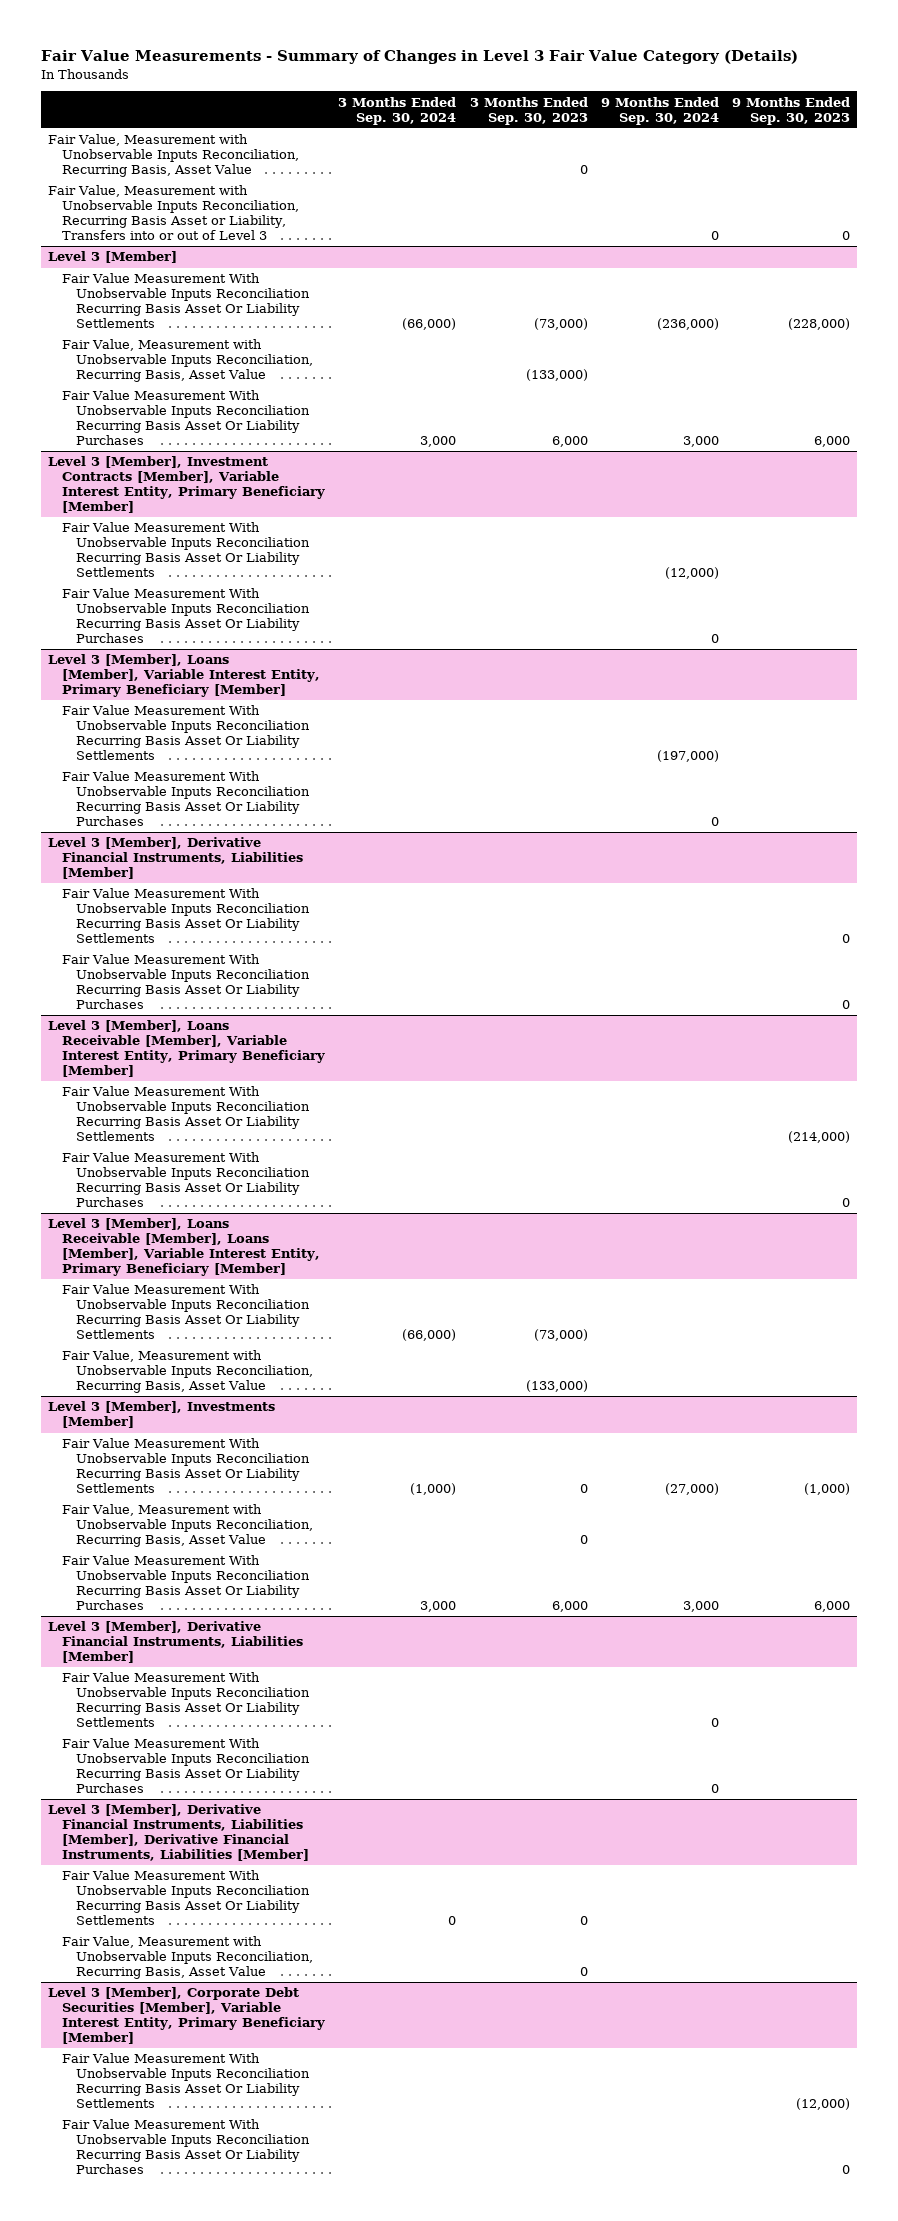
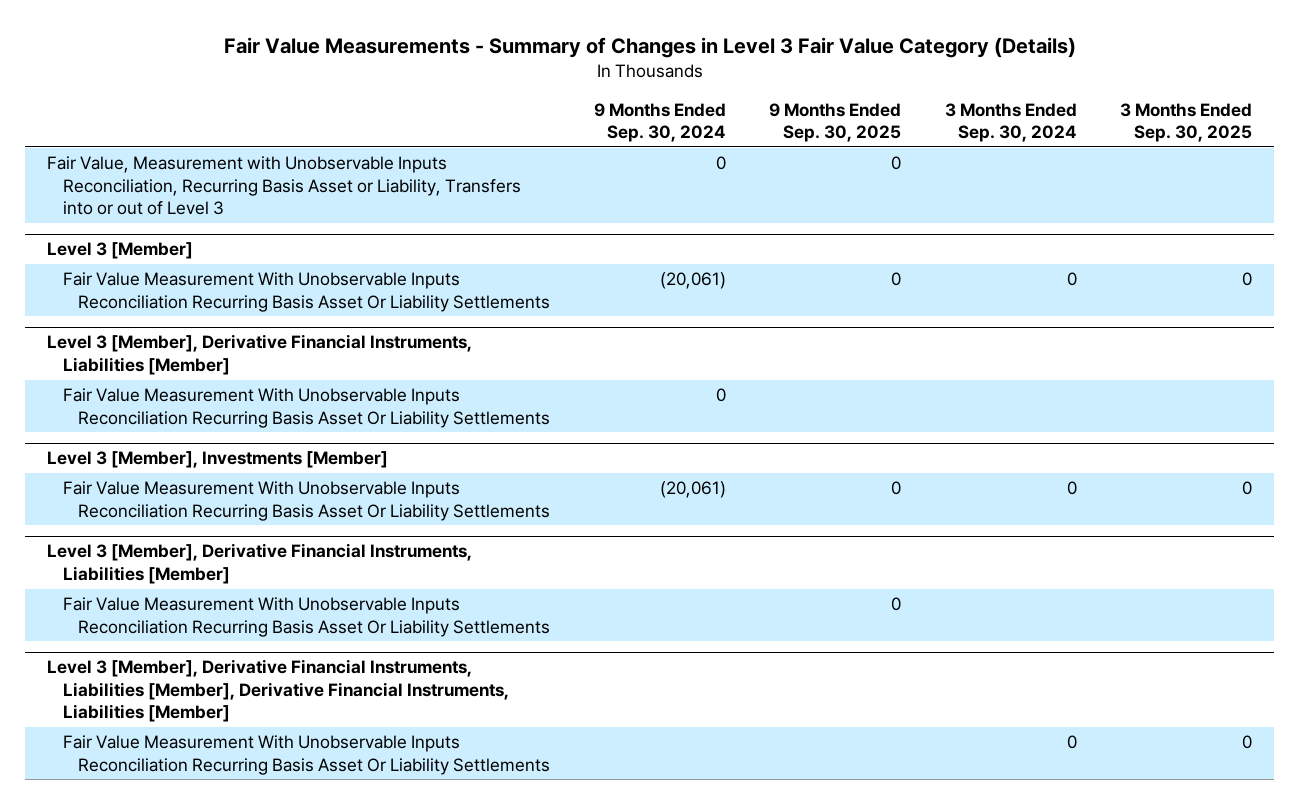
[469,96,588,125] 3 Months Ended Sep. 30, 2023 -> none
[732,96,851,125] 9 Months Ended Sep. 30, 2023 -> none
none -> [769,102,902,142] 9 Months Ended Sep. 30, 2025
none -> [1120,102,1253,142] 3 Months Ended Sep. 30, 2025
[48,134,299,178] Fair Value, Measurement with Unobservable Inputs Reconciliation, Recurring Basis, Asset Value -> none
[61,339,313,383] Fair Value, Measurement with Unobservable Inputs Reconciliation, Recurring Basis, Asset Value -> none
[61,390,310,446] Fair Value Measurement With Unobservable Inputs Reconciliation Recurring Basis Asset Or Liability Purchases -> none
[48,456,325,514] Level 3 [Member], Investment Contracts [Member], Variable Interest Entity, Primary Beneficiary [Member] -> none
[61,522,310,578] Fair Value Measurement With Unobservable Inputs Reconciliation Recurring Basis Asset Or Liability Settlements -> none
[61,588,310,644] Fair Value Measurement With Unobservable Inputs Reconciliation Recurring Basis Asset Or Liability Purchases -> none
[48,654,320,698] Level 3 [Member], Loans [Member], Variable Interest Entity, Primary Beneficiary [Member] -> none
[61,705,310,761] Fair Value Measurement With Unobservable Inputs Reconciliation Recurring Basis Asset Or Liability Settlements -> none
[61,771,310,827] Fair Value Measurement With Unobservable Inputs Reconciliation Recurring Basis Asset Or Liability Purchases -> none
[402,318,457,331] (66,000) -> [1066,272,1077,287] 0
[656,318,719,331] (236,000) -> [659,272,726,290] (20,061)
[61,954,310,1010] Fair Value Measurement With Unobservable Inputs Reconciliation Recurring Basis Asset Or Liability Purchases -> none
[48,1020,325,1078] Level 3 [Member], Loans Receivable [Member], Variable Interest Entity, Primary Beneficiary [Member] -> none
[61,1086,310,1142] Fair Value Measurement With Unobservable Inputs Reconciliation Recurring Basis Asset Or Liability Settlements -> none
[61,1152,310,1208] Fair Value Measurement With Unobservable Inputs Reconciliation Recurring Basis Asset Or Liability Purchases -> none
[48,1218,320,1277] Level 3 [Member], Loans Receivable [Member], Loans [Member], Variable Interest Entity, Primary Beneficiary [Member] -> none
[61,1284,310,1340] Fair Value Measurement With Unobservable Inputs Reconciliation Recurring Basis Asset Or Liability Settlements -> none
[61,1350,313,1394] Fair Value, Measurement with Unobservable Inputs Reconciliation, Recurring Basis, Asset Value -> none
[61,1672,310,1728] Fair Value Measurement With Unobservable Inputs Reconciliation Recurring Basis Asset Or Liability Settlements -> [62,388,551,428] Fair Value Measurement With Unobservable Inputs Reconciliation Recurring Basis Asset Or Liability Settlements
[61,1504,313,1548] Fair Value, Measurement with Unobservable Inputs Reconciliation, Recurring Basis, Asset Value -> none
[61,1555,310,1611] Fair Value Measurement With Unobservable Inputs Reconciliation Recurring Basis Asset Or Liability Purchases -> none
[410,1483,457,1496] (1,000) -> [1066,481,1077,496] 0
[664,1483,719,1496] (27,000) -> [659,481,726,499] (20,061)
[61,1738,310,1794] Fair Value Measurement With Unobservable Inputs Reconciliation Recurring Basis Asset Or Liability Purchases -> none
[61,888,310,944] Fair Value Measurement With Unobservable Inputs Reconciliation Recurring Basis Asset Or Liability Settlements -> [62,597,551,637] Fair Value Measurement With Unobservable Inputs Reconciliation Recurring Basis Asset Or Liability Settlements
[61,1936,313,1980] Fair Value, Measurement with Unobservable Inputs Reconciliation, Recurring Basis, Asset Value -> none
[48,1987,325,2045] Level 3 [Member], Corporate Debt Securities [Member], Variable Interest Entity, Primary Beneficiary [Member] -> none
[61,2053,310,2109] Fair Value Measurement With Unobservable Inputs Reconciliation Recurring Basis Asset Or Liability Settlements -> none
[61,2119,310,2175] Fair Value Measurement With Unobservable Inputs Reconciliation Recurring Basis Asset Or Liability Purchases -> none

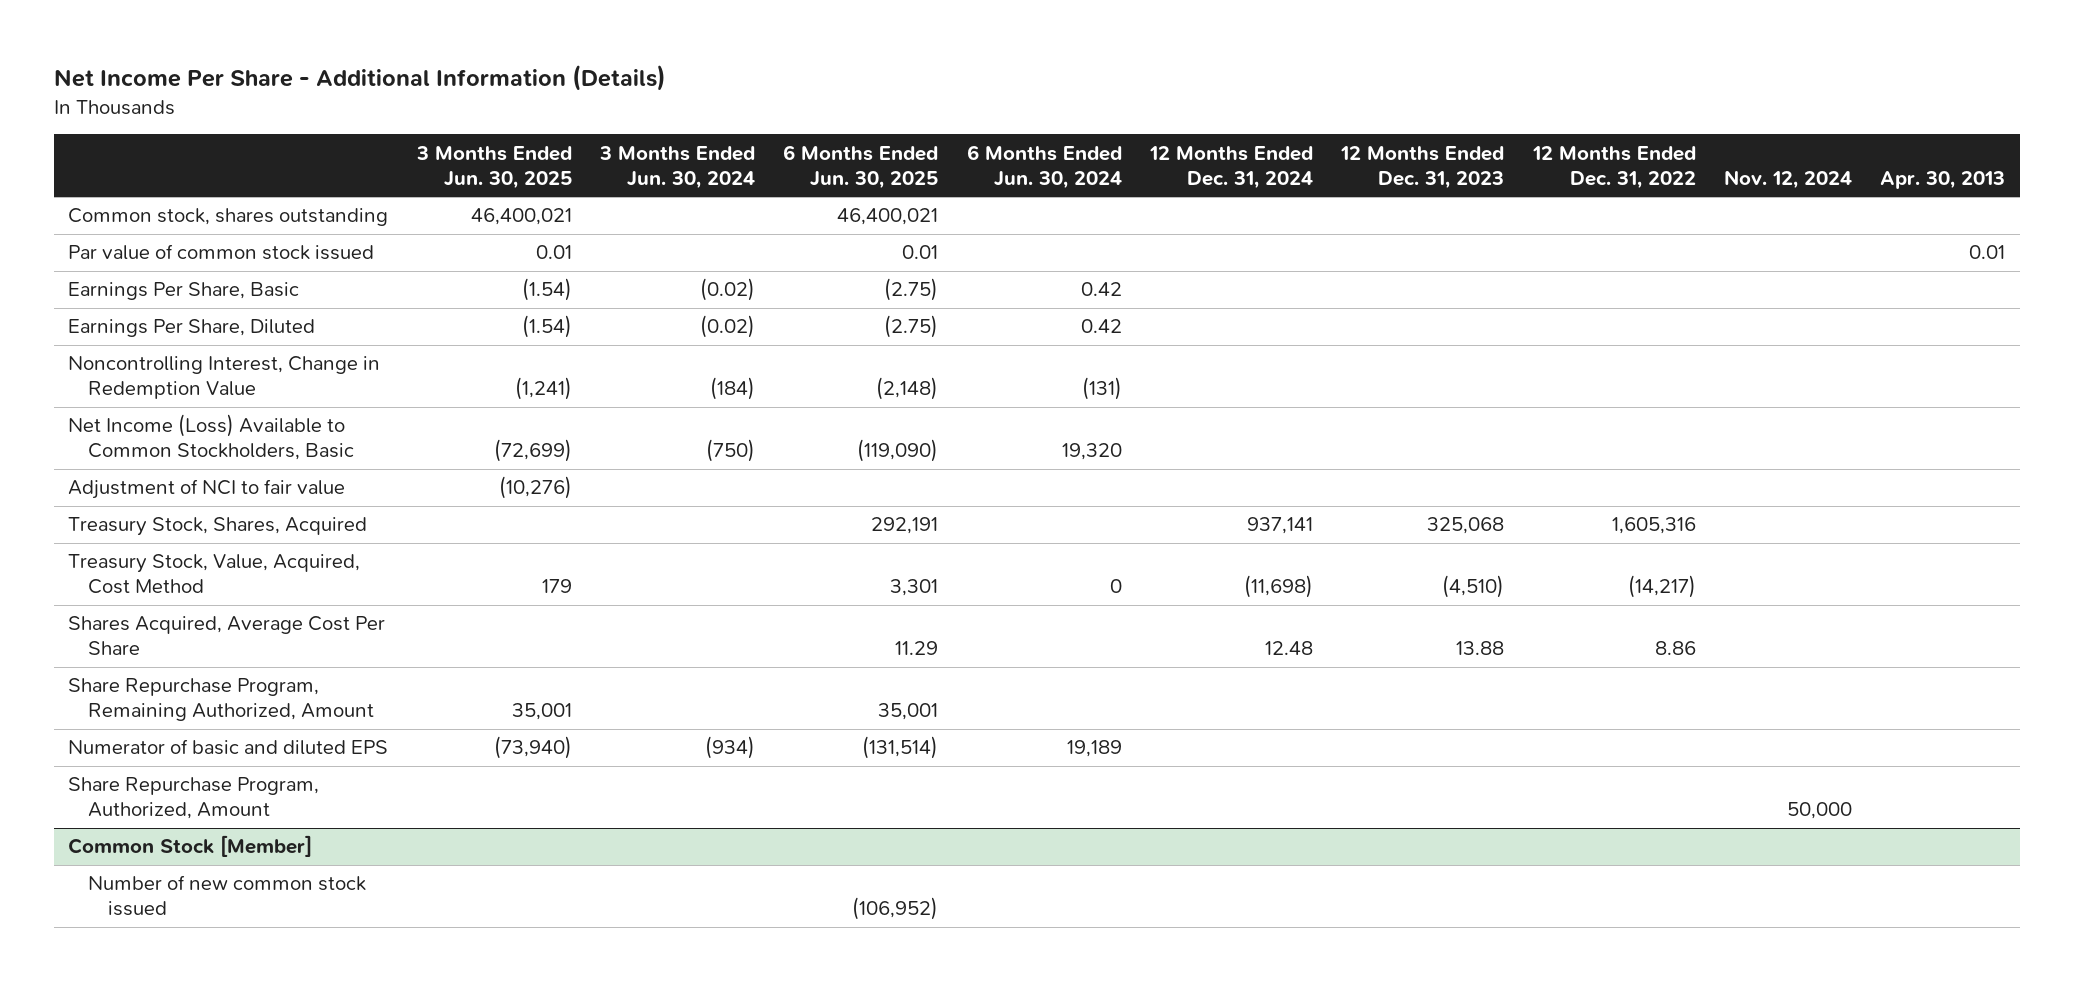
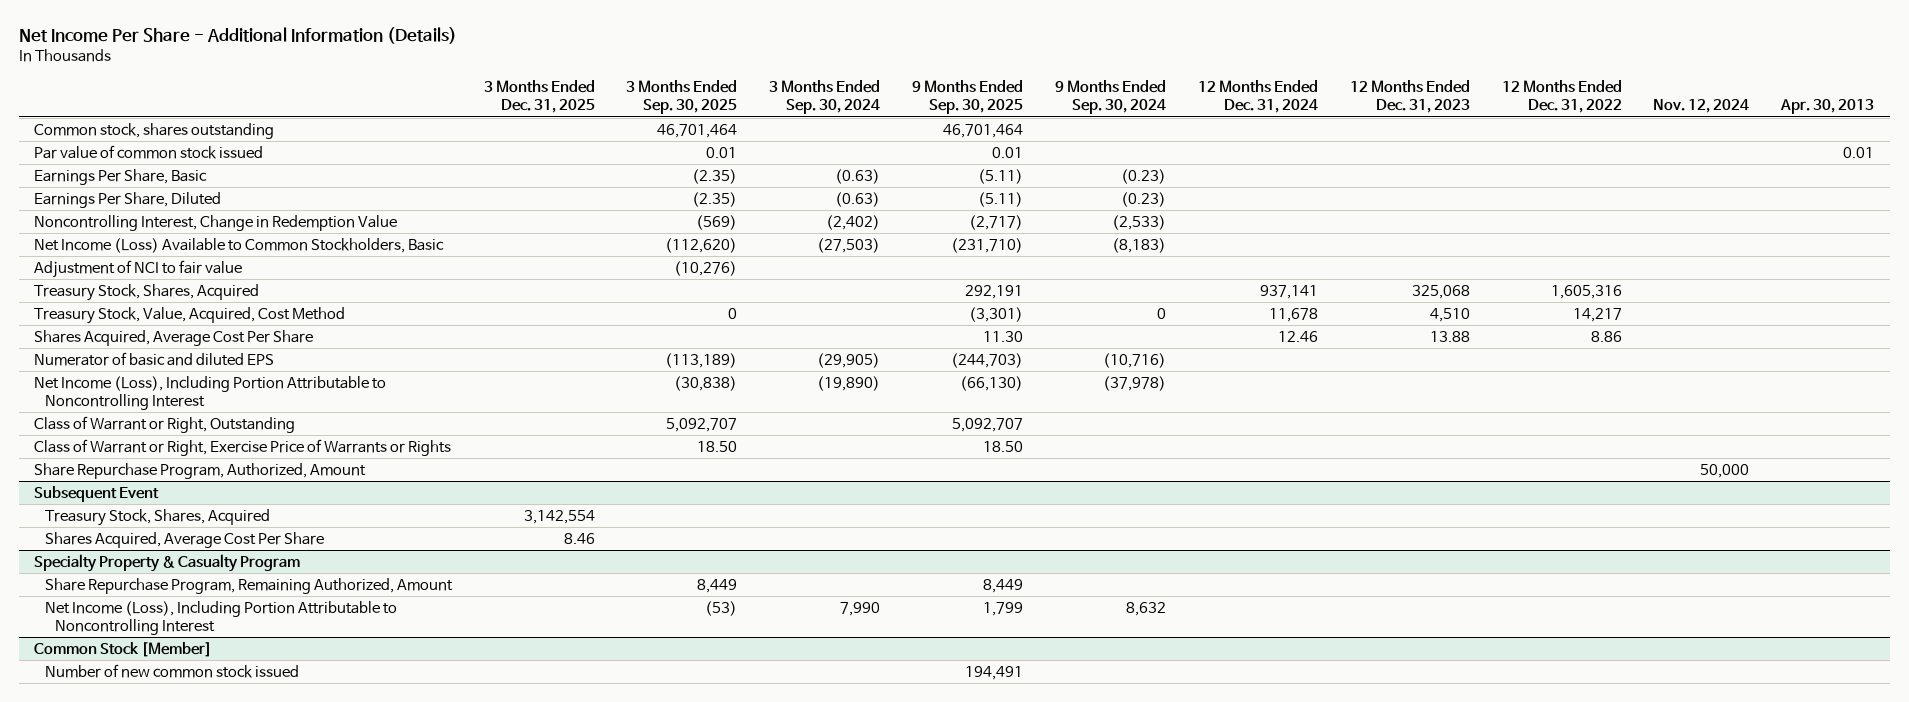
[415,145,572,189] 3 Months Ended Jun. 30, 2025 -> none
[599,145,756,189] 3 Months Ended Jun. 30, 2024 -> none
[783,144,939,189] 6 Months Ended Jun. 30, 2025 -> none
[966,144,1122,189] 6 Months Ended Jun. 30, 2024 -> none
none -> [483,79,595,114] 3 Months Ended Dec. 31, 2025
none -> [626,79,738,115] 3 Months Ended Sep. 30, 2025
none -> [769,79,881,115] 3 Months Ended Sep. 30, 2024
none -> [912,79,1024,115] 9 Months Ended Sep. 30, 2025
none -> [1055,79,1167,115] 9 Months Ended Sep. 30, 2024
[68,678,375,722] Share Repurchase Program, Remaining Authorized, Amount -> none
[1244,575,1314,599] (11,698) -> [1268,307,1318,322] 11,678
[1442,575,1505,599] (4,510) -> [1429,307,1470,322] 4,510
[1627,575,1696,599] (14,217) -> [1572,307,1622,322] 14,217
[1265,641,1314,656] 12.48 -> [1277,330,1318,342] 12.46
none -> [34,375,387,411] Net Income (Loss), Including Portion Attributable to Noncontrolling Interest
none -> [34,415,296,433] Class of Warrant or Right, Outstanding
none -> [34,438,452,456] Class of Warrant or Right, Exercise Price of Warrants or Rights
none -> [34,485,160,502] Subsequent Event
none -> [44,508,270,526] Treasury Stock, Shares, Acquired
none -> [44,531,324,548] Shares Acquired, Average Cost Per Share
none -> [34,553,301,572] Specialty Property & Casualty Program
none -> [44,577,453,594] Share Repurchase Program, Remaining Authorized, Amount
none -> [44,600,397,636] Net Income (Loss), Including Portion Attributable to Noncontrolling Interest

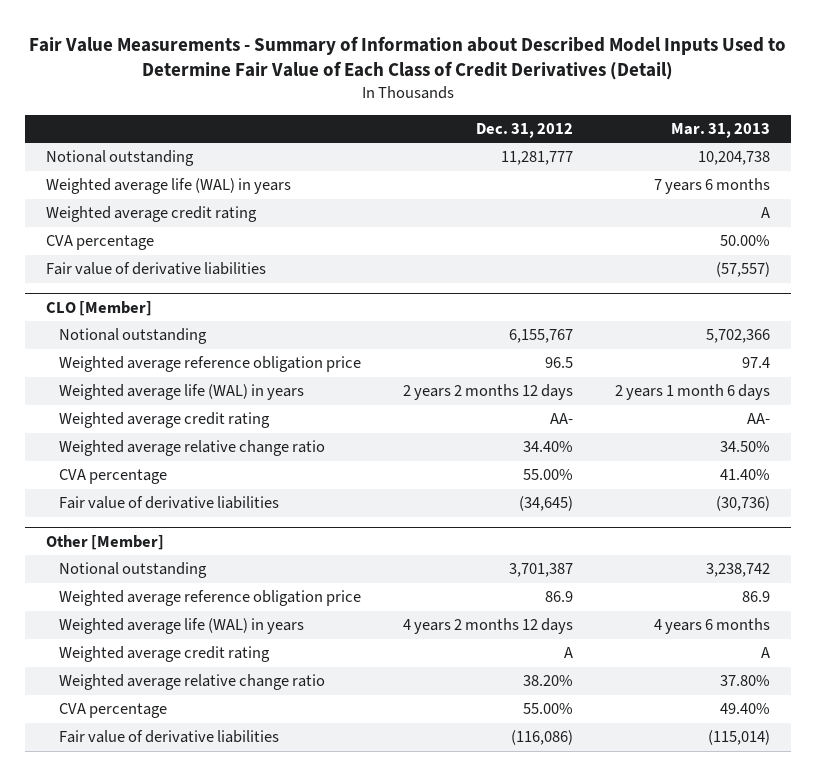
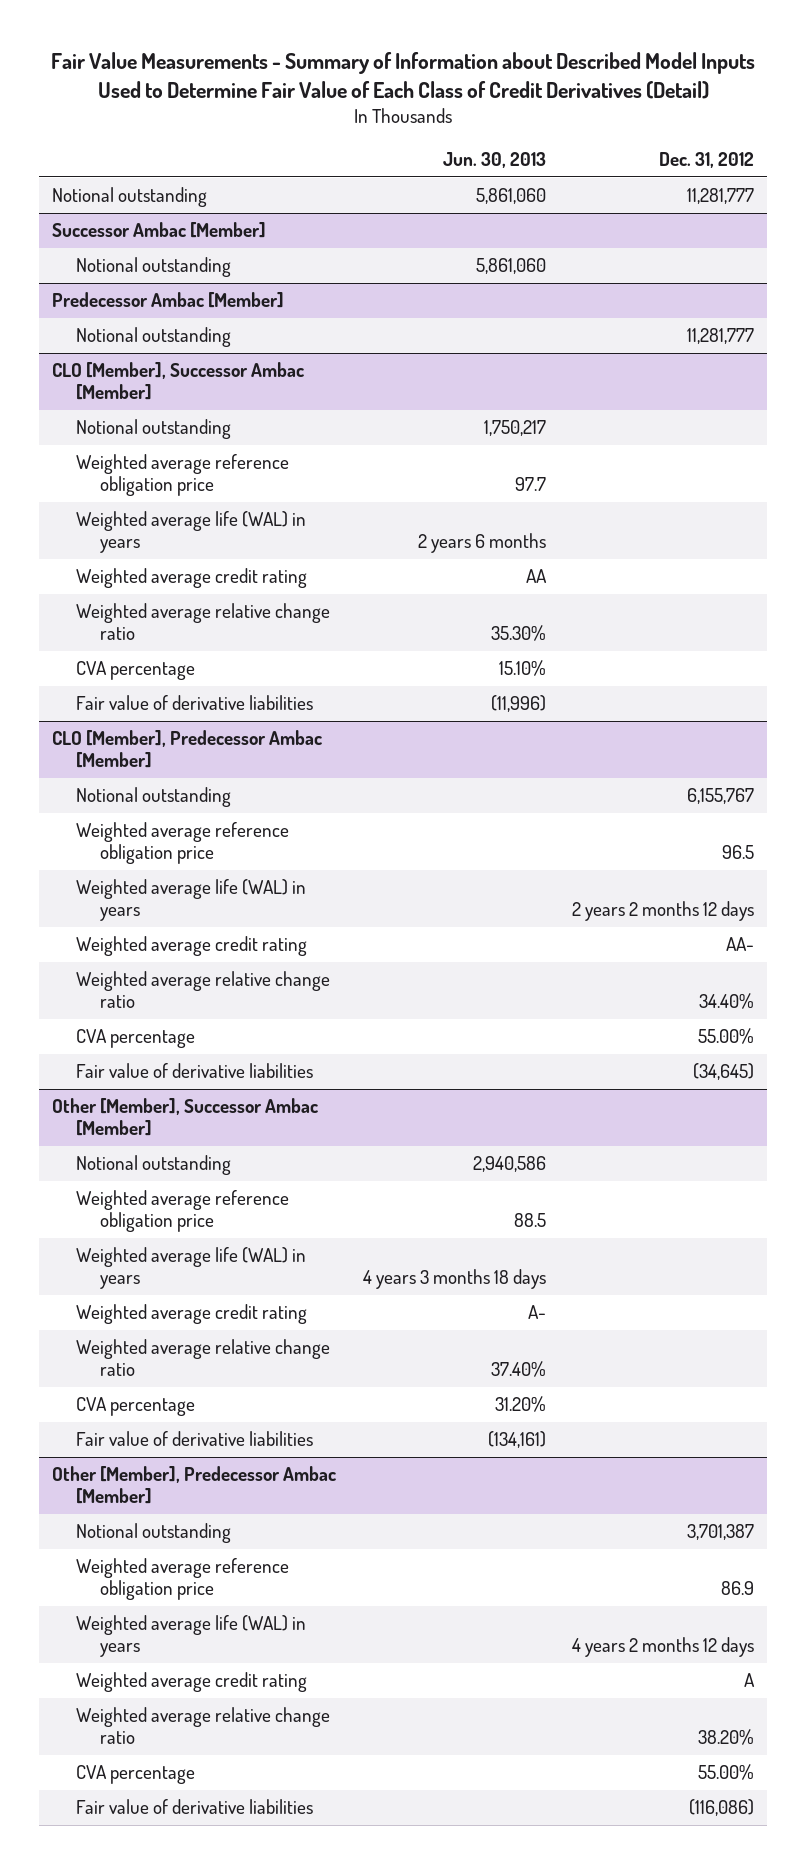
[671,123,771,139] Mar. 31, 2013 -> none
none -> [442,152,546,169] Jun. 30, 2013
[46,178,292,195] Weighted average life (WAL) in years -> none
[46,206,258,223] Weighted average credit rating -> none
[46,235,155,251] CVA percentage -> none
[46,262,267,276] Fair value of derivative liabilities -> none
none -> [52,222,267,239] Successor Ambac [Member]
none -> [76,257,232,278] Notional outstanding
none -> [52,292,285,309] Predecessor Ambac [Member]
none -> [76,327,232,348] Notional outstanding
none -> [52,362,305,401] CLO [Member], Successor Ambac [Member]
none -> [76,419,232,440] Notional outstanding
none -> [76,454,290,497] Weighted average reference obligation price
none -> [76,511,307,554] Weighted average life (WAL) in years
none -> [76,568,308,589] Weighted average credit rating
none -> [76,603,331,641] Weighted average relative change ratio
none -> [76,661,196,681] CVA percentage
none -> [76,695,314,711] Fair value of derivative liabilities
[46,300,153,316] CLO [Member] -> [52,730,323,769] CLO [Member], Predecessor Ambac [Member]
none -> [52,1098,319,1137] Other [Member], Successor Ambac [Member]
none -> [76,1155,232,1176] Notional outstanding
none -> [76,1190,290,1233] Weighted average reference obligation price
none -> [76,1247,307,1290] Weighted average life (WAL) in years
none -> [76,1304,308,1325] Weighted average credit rating
none -> [76,1339,331,1377] Weighted average relative change ratio
none -> [76,1397,196,1417] CVA percentage
none -> [76,1431,314,1447] Fair value of derivative liabilities
[46,534,165,550] Other [Member] -> [52,1466,337,1505] Other [Member], Predecessor Ambac [Member]

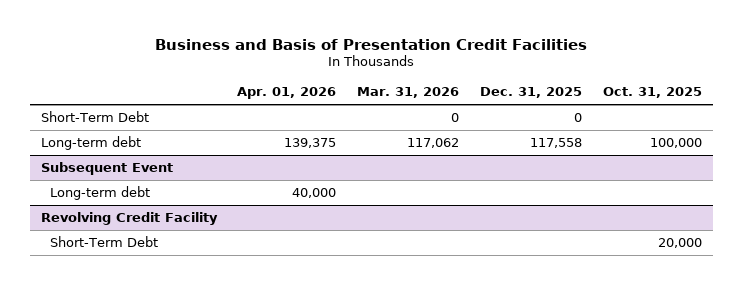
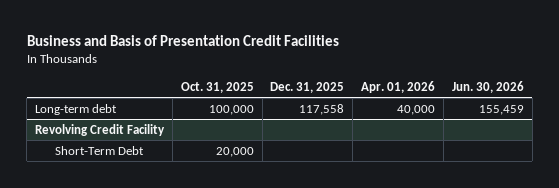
[357,87,460,99] Mar. 31, 2026 -> none
none -> [451,80,524,93] Jun. 30, 2026
[40,111,149,123] Short-Term Debt -> none
[40,162,173,176] Subsequent Event -> none
[50,186,151,201] Long-term debt -> none
[284,138,337,149] 139,375 -> [397,104,436,115] 40,000

